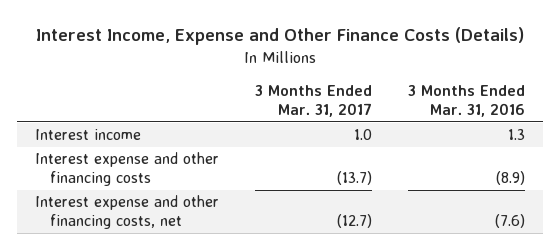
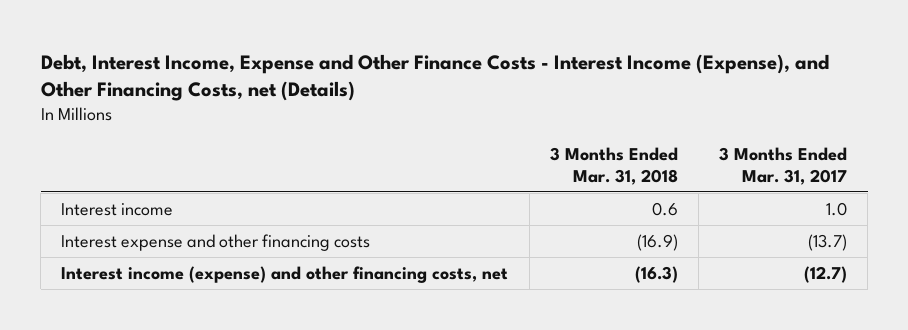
[35,27,524,46] Interest Income, Expense and Other Finance Costs (Details) -> [40,53,829,102] Debt, Interest Income, Expense and Other Finance Costs - Interest Income (Expense), and Other Financing Costs, net (Details)
[407,84,525,118] 3 Months Ended Mar. 31, 2016 -> none
none -> [549,147,678,185] 3 Months Ended Mar. 31, 2018
[34,195,219,230] Interest expense and other financing costs, net -> [61,265,509,283] Interest income (expense) and other financing costs, net

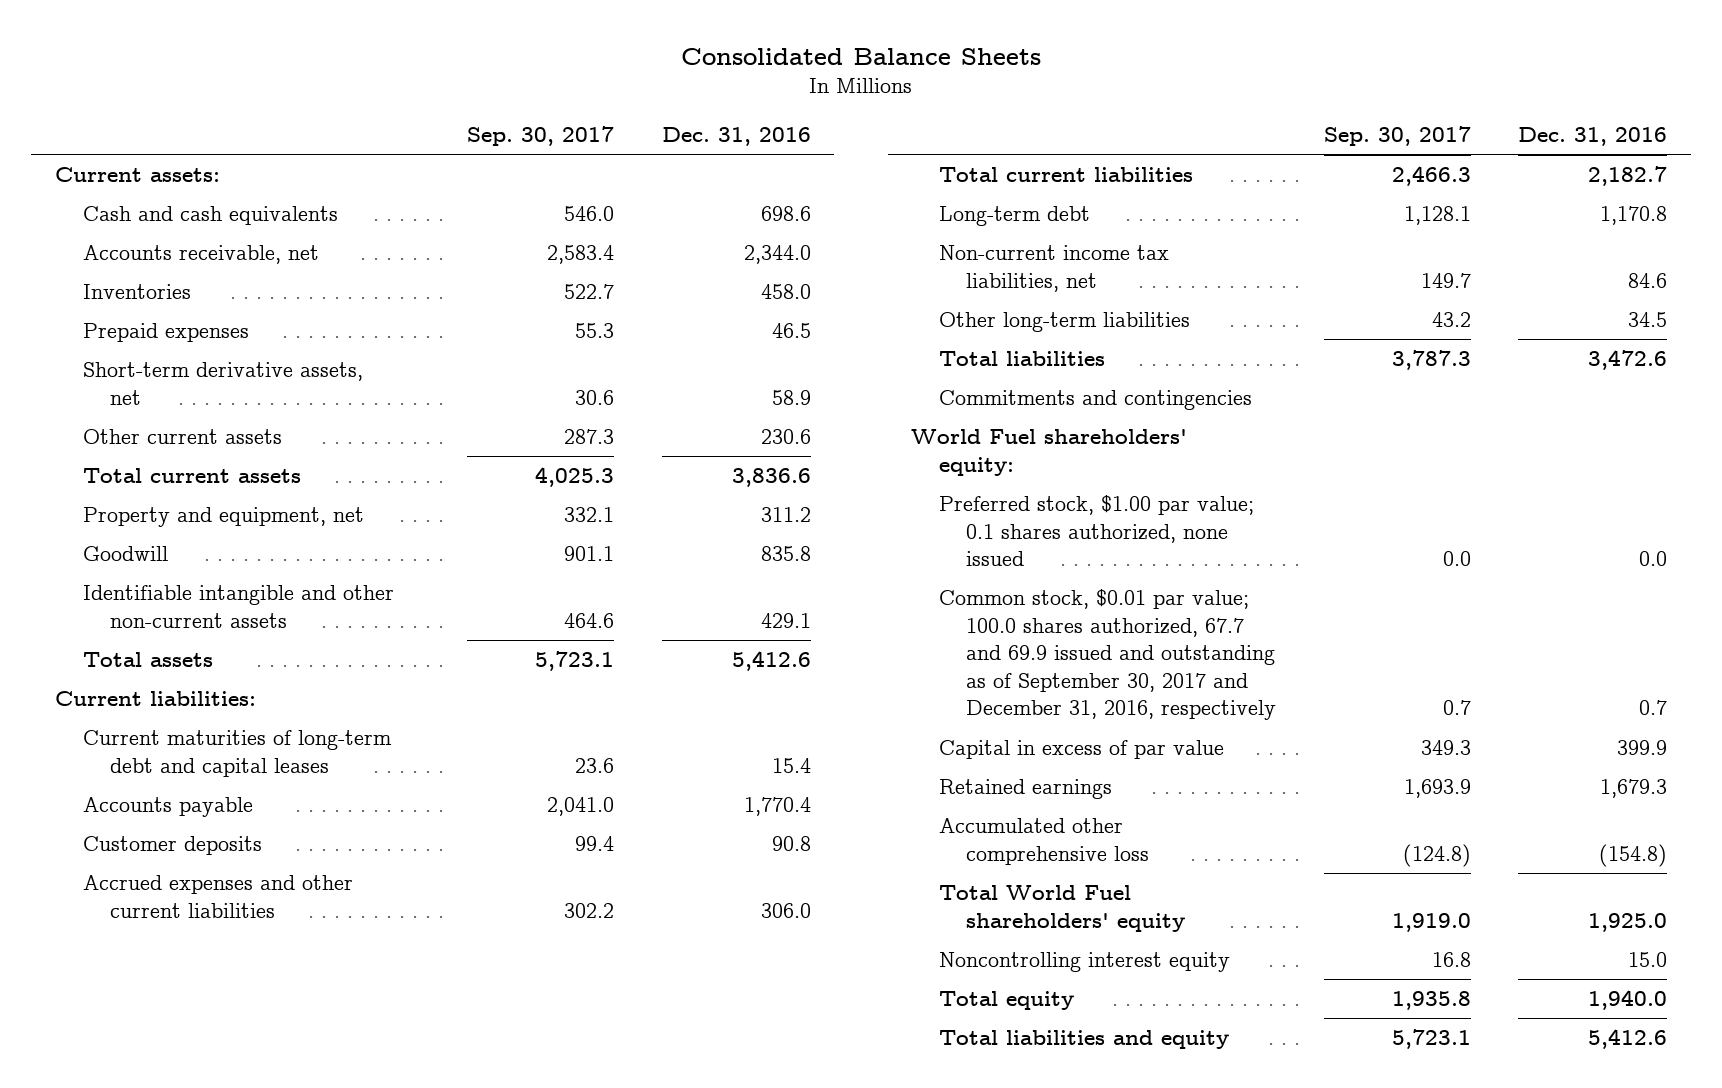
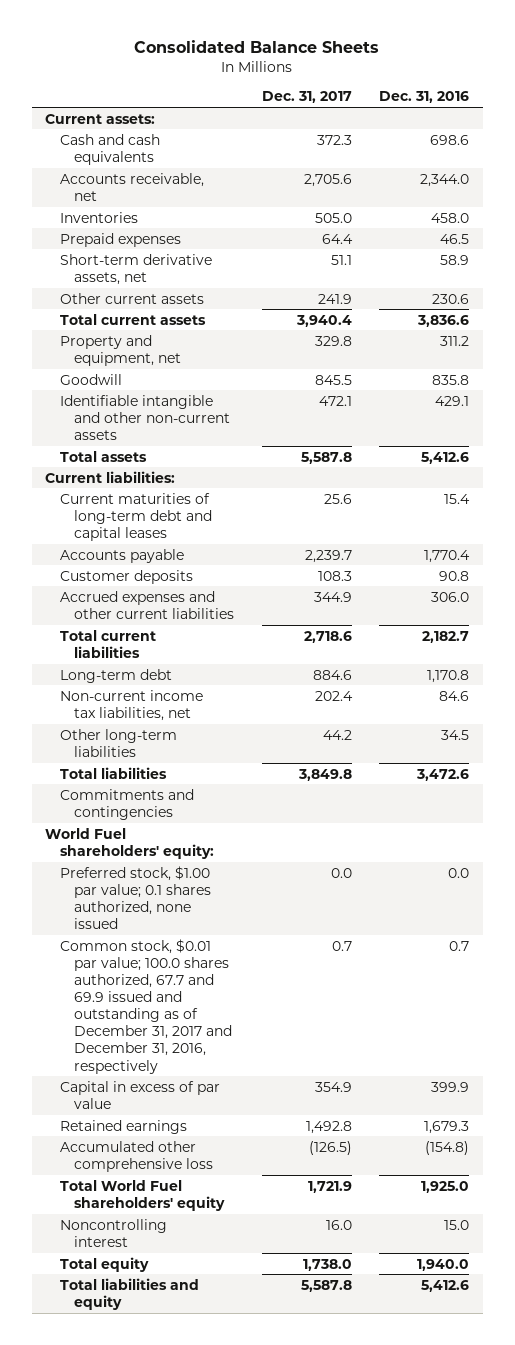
[467,125,615,146] Sep. 30, 2017 -> none
none -> [261,91,352,104] Dec. 31, 2017
[938,589,1277,721] Common stock, $0.01 par value; 100.0 shares authorized, 67.7 and 69.9 issued and outstanding as of September 30, 2017 and December 31, 2016, respectively -> [59,938,233,1074] Common stock, $0.01 par value; 100.0 shares authorized, 67.7 and 69.9 issued and outstanding as of December 31, 2017 and December 31, 2016, respectively
[938,952,1230,973] Noncontrolling interest equity -> [59,1218,167,1247] Noncontrolling interest

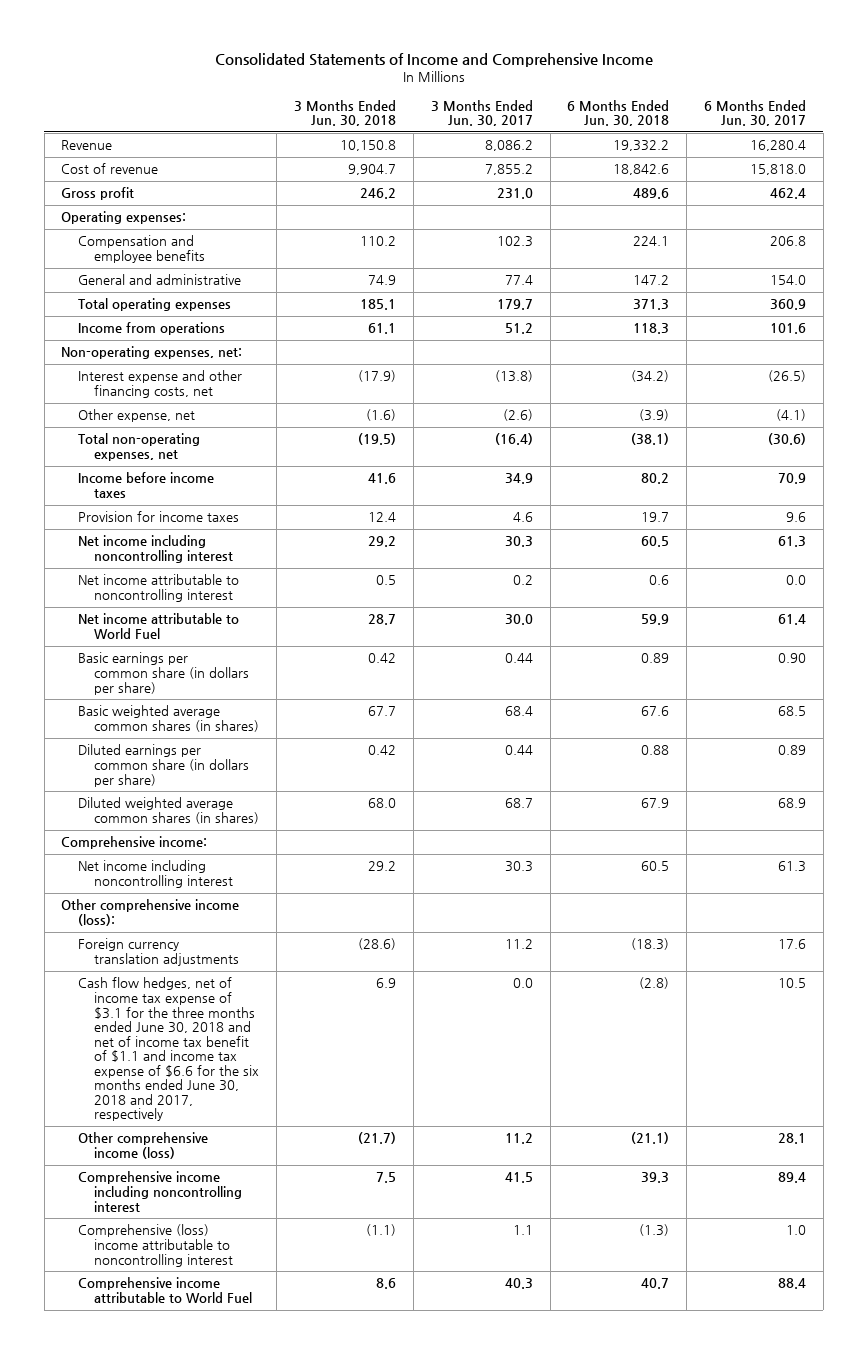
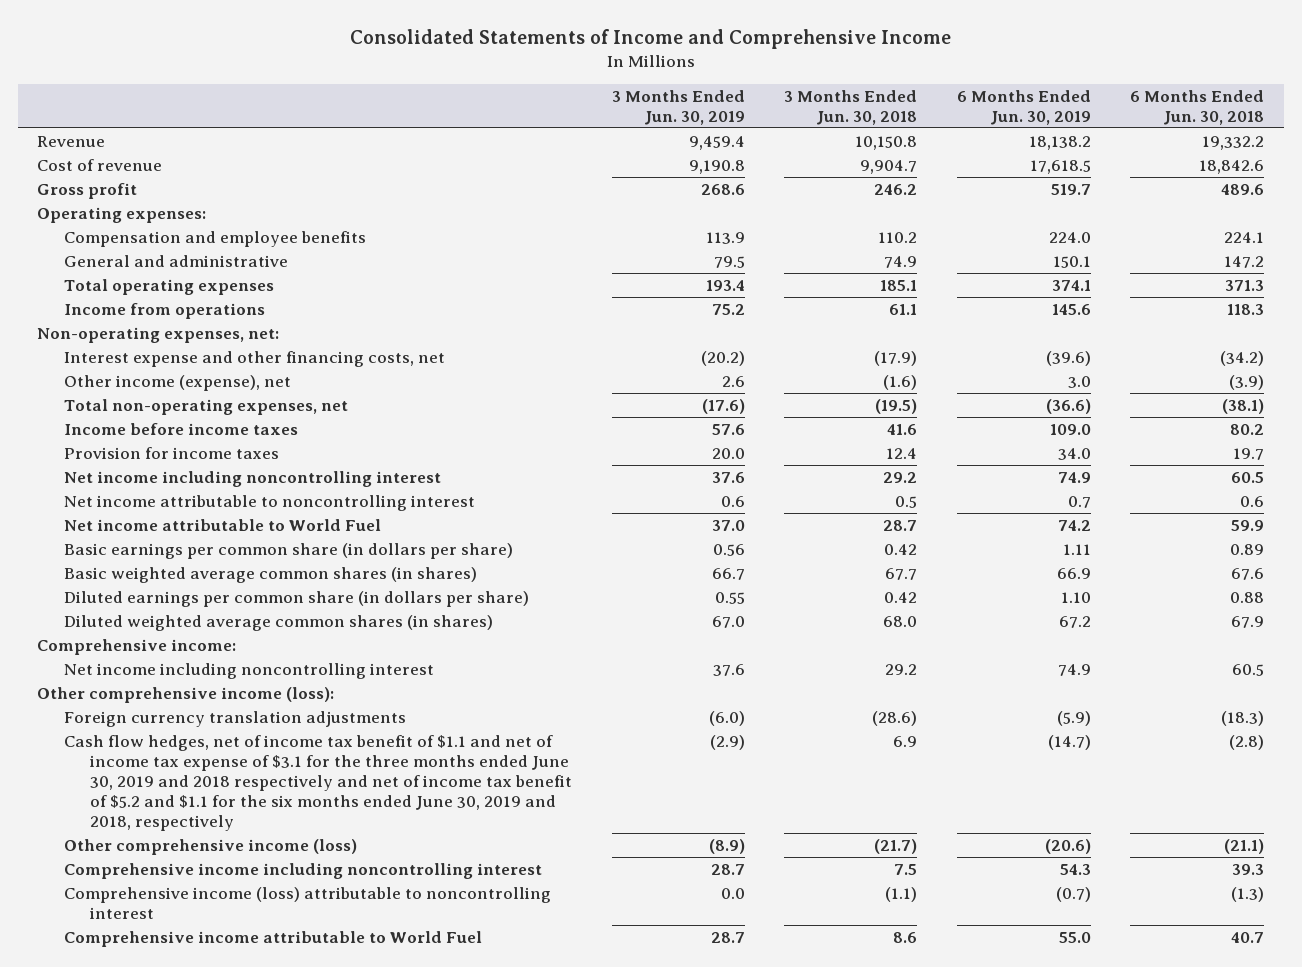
[430,99,533,127] 3 Months Ended Jun. 30, 2017 -> none
[704,99,807,127] 6 Months Ended Jun. 30, 2017 -> none
none -> [611,89,745,125] 3 Months Ended Jun. 30, 2019
none -> [956,89,1091,125] 6 Months Ended Jun. 30, 2019
[77,409,195,423] Other expense, net -> [63,375,291,392] Other income (expense), net
[77,977,260,1122] Cash flow hedges, net of income tax expense of $3.1 for the three months ended June 30, 2018 and net of income tax benefit of $1.1 and income tax expense of $6.6 for the six months ended June 30, 2018 and 2017, respectively -> [63,735,572,831] Cash flow hedges, net of income tax benefit of $1.1 and net of income tax expense of $3.1 for the three months ended June 30, 2019 and 2018 respectively and net of income tax benefit of $5.2 and $1.1 for the six months ended June 30, 2019 and 2018, respectively
[77,1224,234,1267] Comprehensive (loss) income attributable to noncontrolling interest -> [63,887,551,919] Comprehensive income (loss) attributable to noncontrolling interest

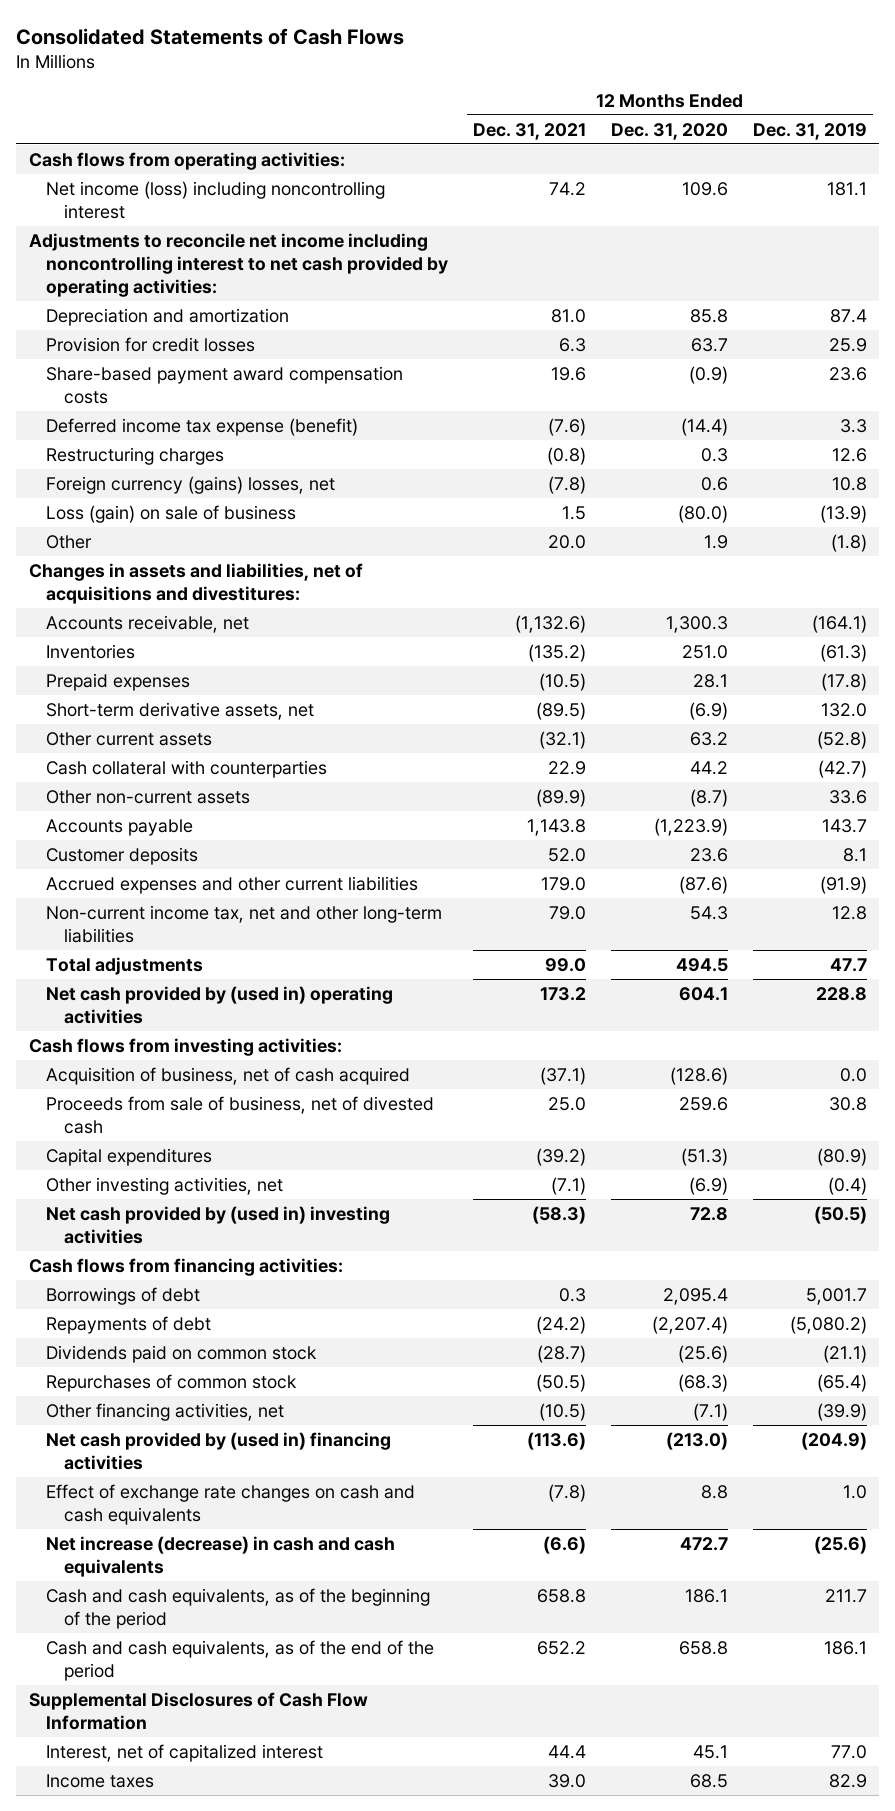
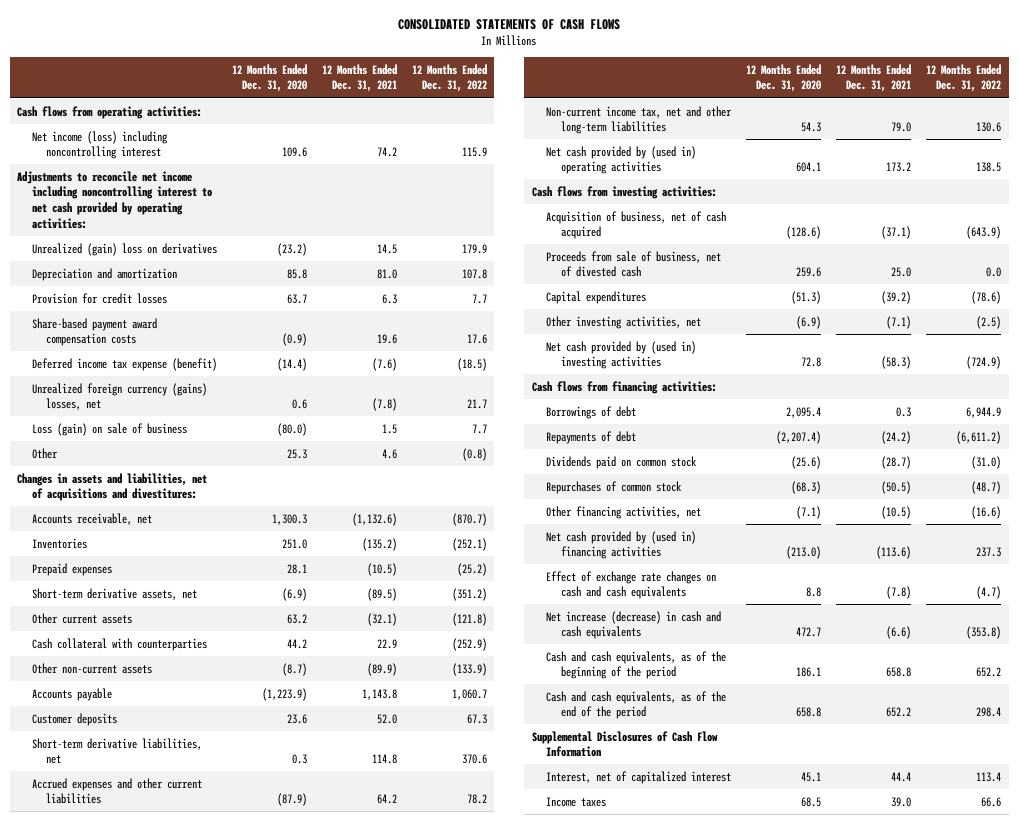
[16,27,405,45] Consolidated Statements of Cash Flows -> [398,18,621,30] CONSOLIDATED STATEMENTS OF CASH FLOWS
[752,122,867,140] Dec. 31, 2019 -> none
none -> [411,63,487,93] 12 Months Ended Dec. 31, 2022
none -> [31,242,217,256] Unrealized (gain) loss on derivatives
[46,446,225,465] Restructuring charges -> none
[46,475,336,494] Foreign currency (gains) losses, net -> [31,382,207,411] Unrealized foreign currency (gains) losses, net
[548,534,587,549] 20.0 -> [381,448,397,459] 4.6
[704,534,729,549] 1.9 -> [286,448,307,459] 25.3
none -> [31,737,202,765] Short-term derivative liabilities, net
[541,876,587,891] 179.0 -> [376,794,397,805] 64.2
[679,875,729,894] (87.6) -> [276,793,307,807] (87.9)
[46,956,204,975] Total adjustments -> none

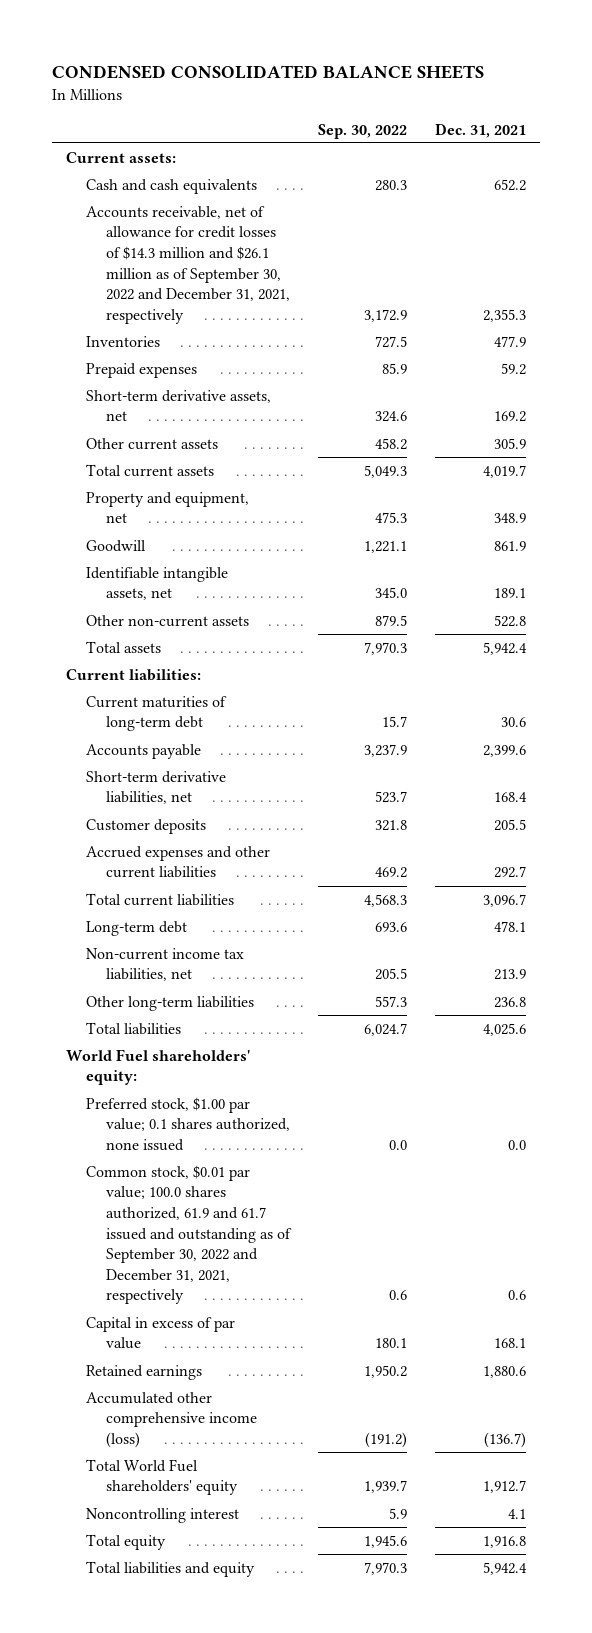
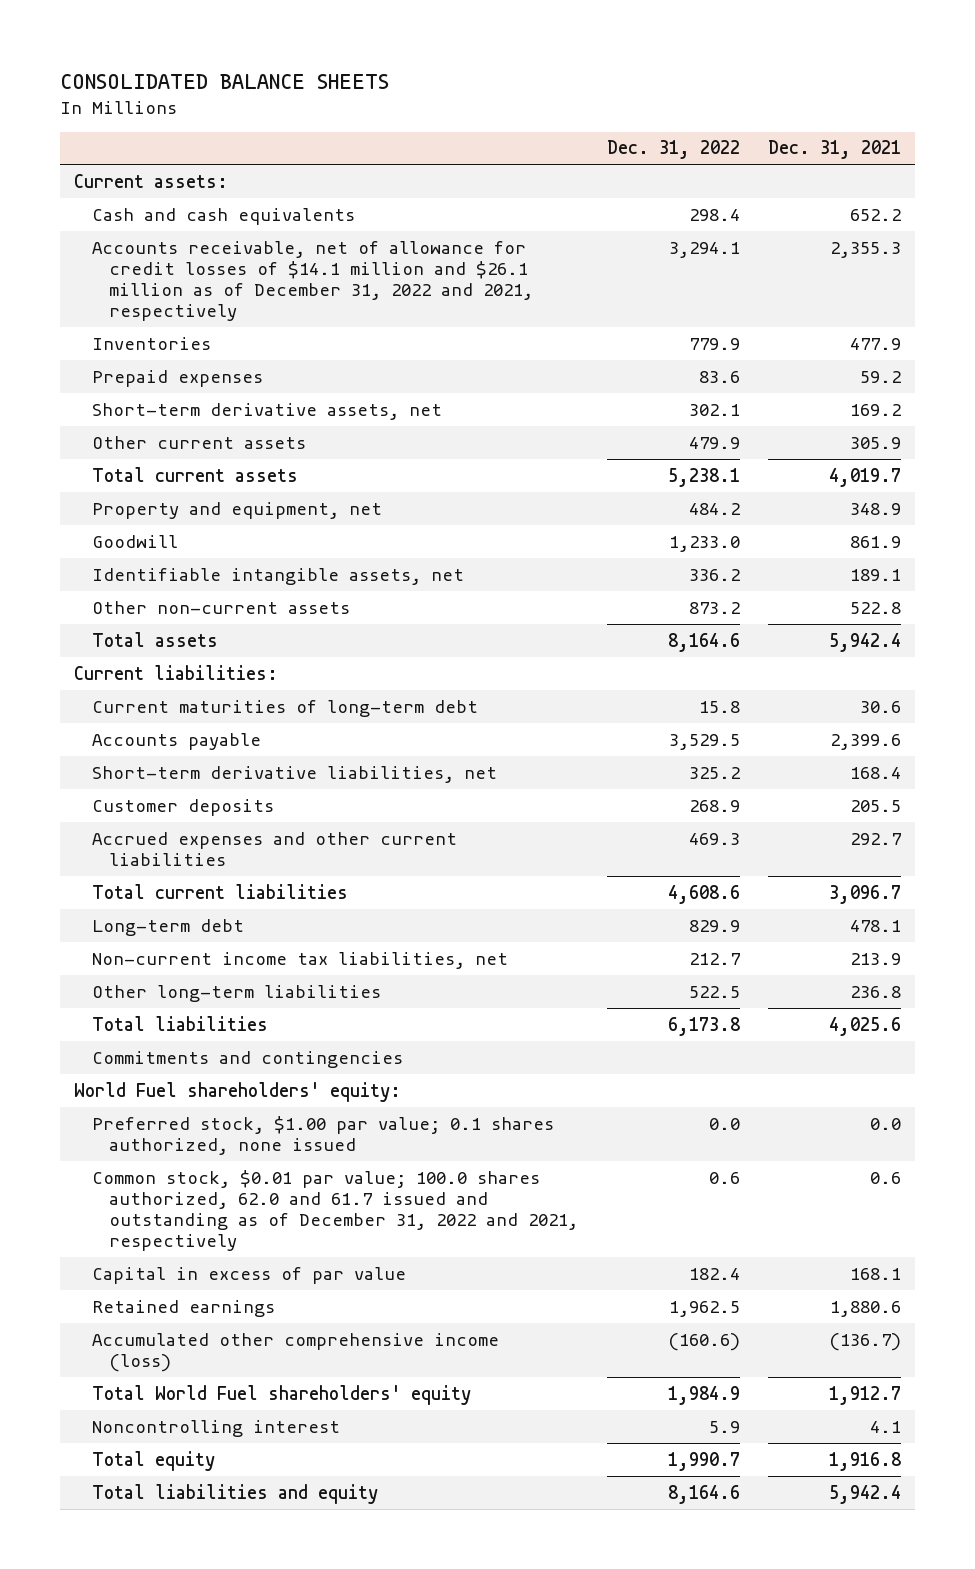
[52,64,485,79] CONDENSED CONSOLIDATED BALANCE SHEETS -> [60,73,390,89] CONSOLIDATED BALANCE SHEETS
[317,123,407,139] Sep. 30, 2022 -> none
none -> [606,140,740,160] Dec. 31, 2022
[86,205,290,324] Accounts receivable, net of allowance for credit losses of $14.3 million and $26.1 million as of September 30, 2022 and December 31, 2021, respectively -> [91,240,534,322] Accounts receivable, net of allowance for credit losses of $14.1 million and $26.1 million as of December 31, 2022 and 2021, respectively
none -> [91,1050,403,1068] Commitments and contingencies
[86,1164,292,1305] Common stock, $0.01 par value; 100.0 shares authorized, 61.9 and 61.7 issued and outstanding as of September 30, 2022 and December 31, 2021, respectively -> [91,1169,579,1252] Common stock, $0.01 par value; 100.0 shares authorized, 62.0 and 61.7 issued and outstanding as of December 31, 2022 and 2021, respectively

